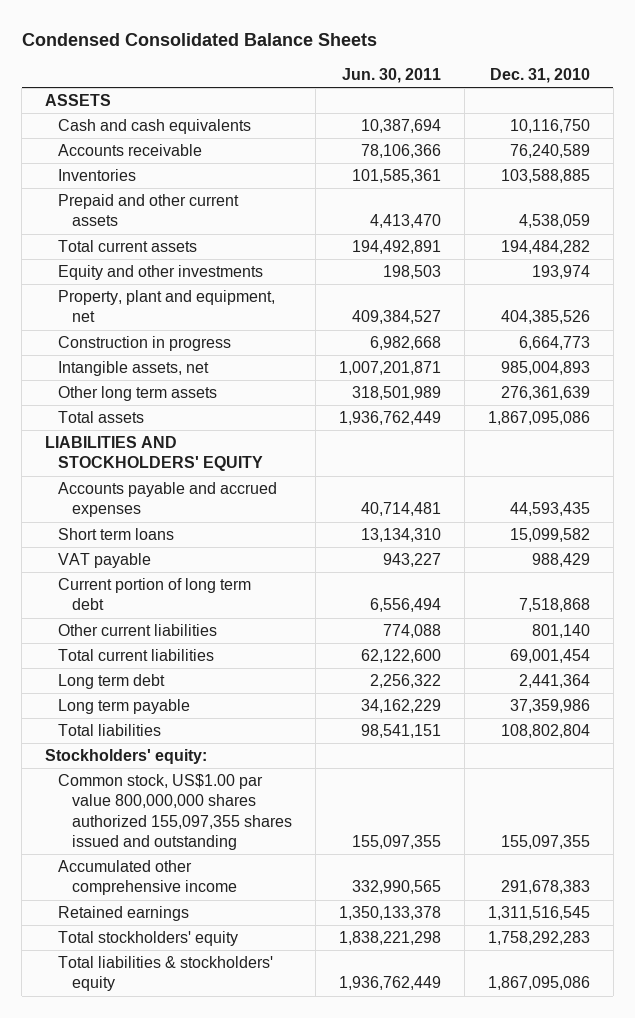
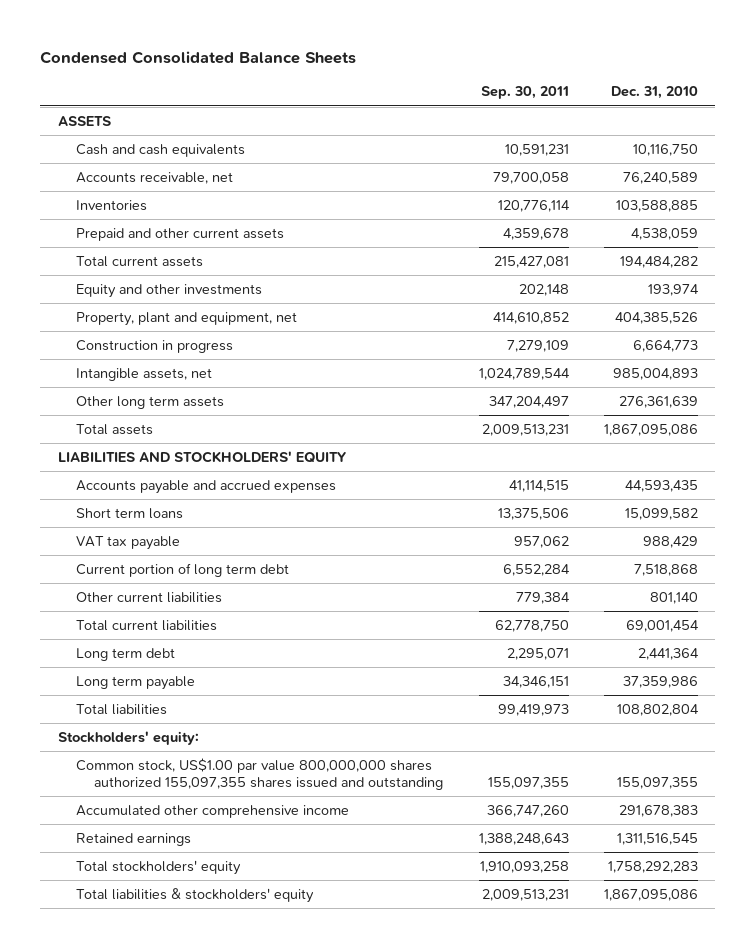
[341,68,441,84] Jun. 30, 2011 -> none
none -> [480,86,569,100] Sep. 30, 2011
[58,144,203,157] Accounts receivable -> [76,172,234,185] Accounts receivable, net
[58,553,152,569] VAT payable -> [76,536,181,551] VAT tax payable

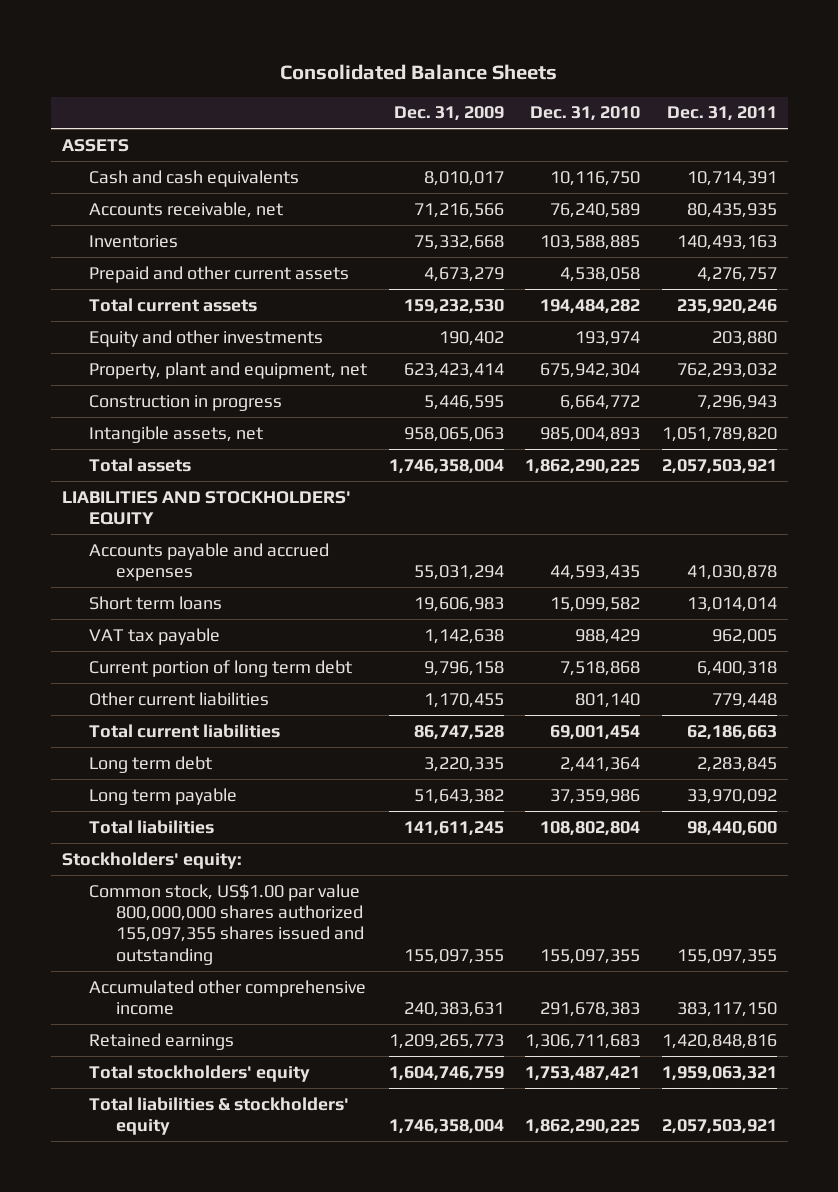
[40,50,357,64] Condensed Consolidated Balance Sheets -> [280,63,558,80] Consolidated Balance Sheets
[480,86,569,100] Sep. 30, 2011 -> none
none -> [393,106,504,122] Dec. 31, 2009
none -> [666,106,777,122] Dec. 31, 2011
[630,228,698,241] 4,538,059 -> [560,266,641,282] 4,538,058
[614,312,698,325] 404,385,526 -> [540,362,641,378] 675,942,304
[632,340,698,353] 6,664,773 -> [560,394,641,410] 6,664,772
[76,396,225,410] Other long term assets -> none
[603,424,698,437] 1,867,095,086 -> [525,458,641,474] 1,862,290,225
[616,833,698,846] 1,311,516,545 -> [525,1033,641,1049] 1,306,711,683
[607,861,698,874] 1,758,292,283 -> [525,1065,641,1081] 1,753,487,421
[603,889,698,902] 1,867,095,086 -> [525,1119,641,1135] 1,862,290,225

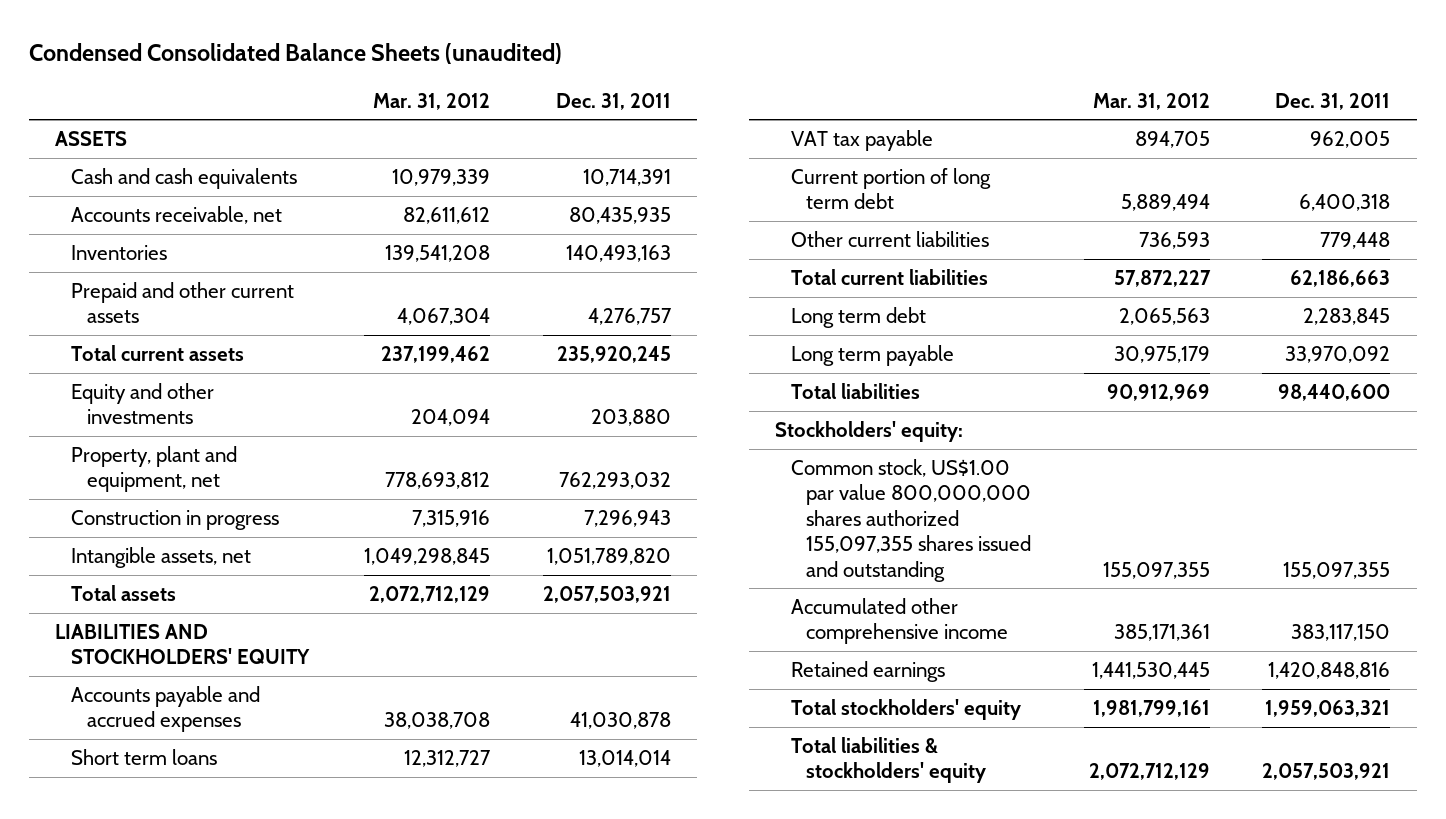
[280,63,558,80] Consolidated Balance Sheets -> [29,43,563,65] Condensed Consolidated Balance Sheets (unaudited)
[393,106,504,122] Dec. 31, 2009 -> none
[530,106,641,122] Dec. 31, 2010 -> none
none -> [373,92,491,110] Mar. 31, 2012
[676,298,777,314] 235,920,246 -> [556,345,671,363] 235,920,245

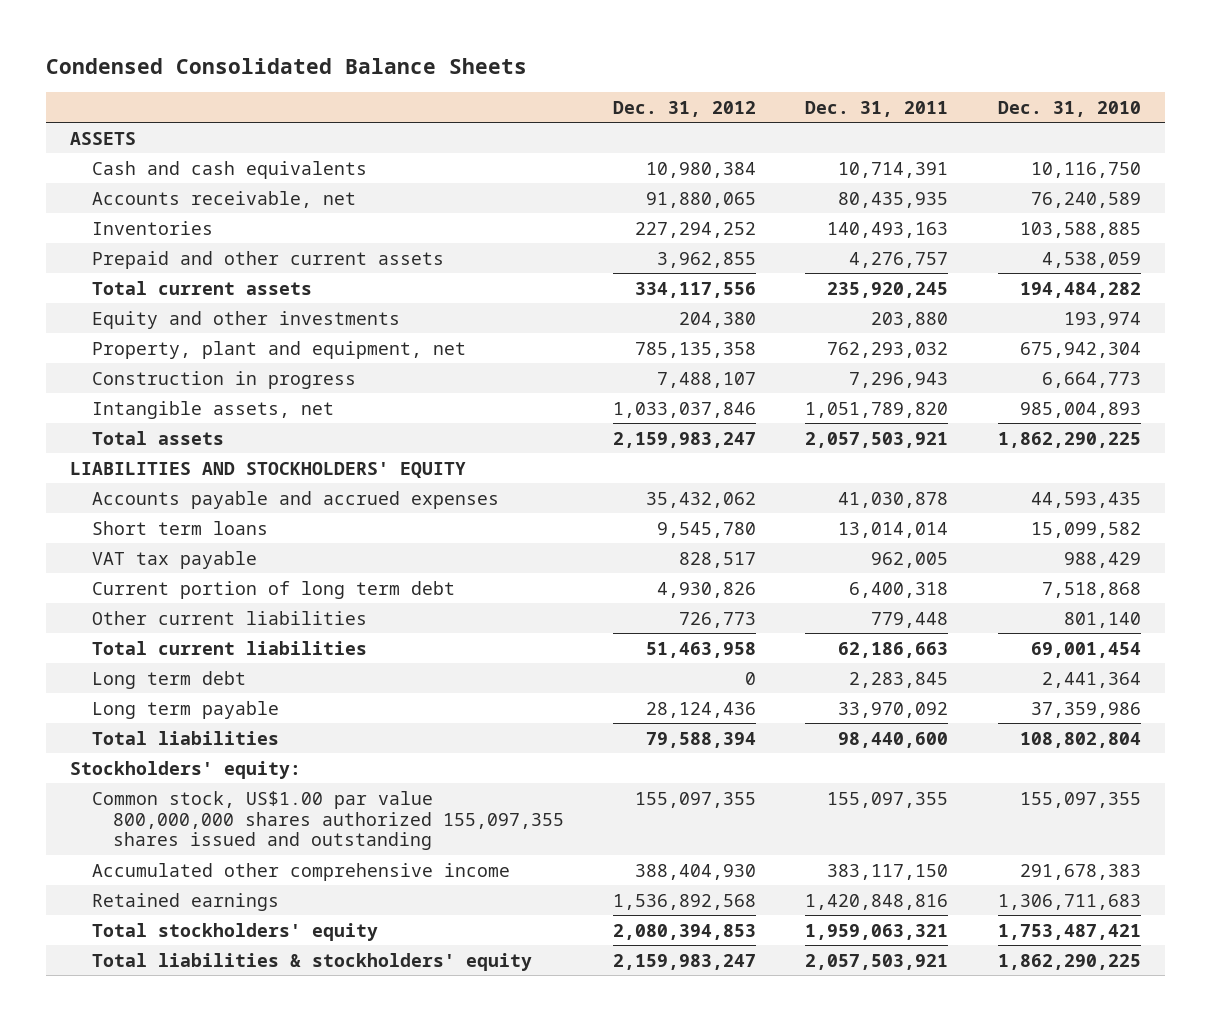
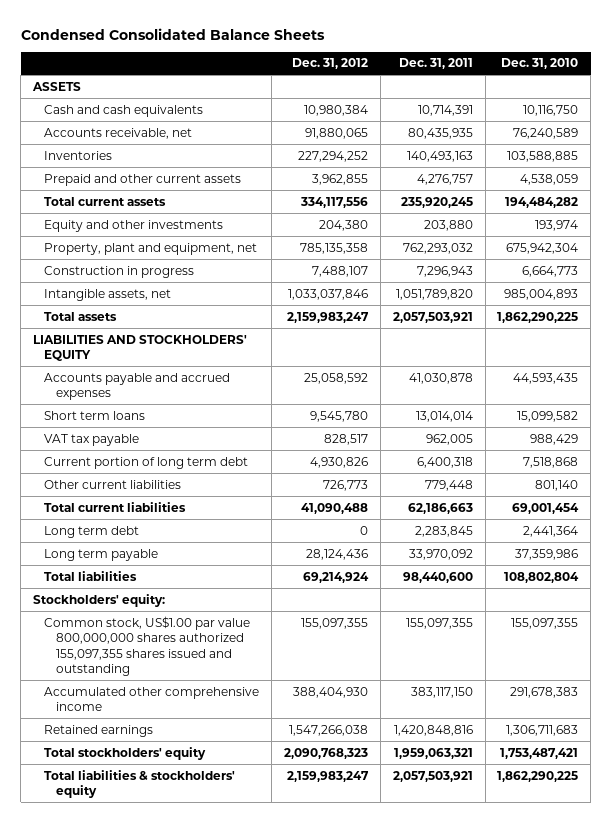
[646,491,757,508] 35,432,062 -> [304,372,369,384] 25,058,592
[646,641,757,658] 51,463,958 -> [301,502,369,514] 41,090,488
[646,731,757,748] 79,588,394 -> [303,571,370,583] 69,214,924
[613,893,757,910] 1,536,892,568 -> [289,724,369,736] 1,547,266,038
[613,923,757,940] 2,080,394,853 -> [284,747,369,759] 2,090,768,323

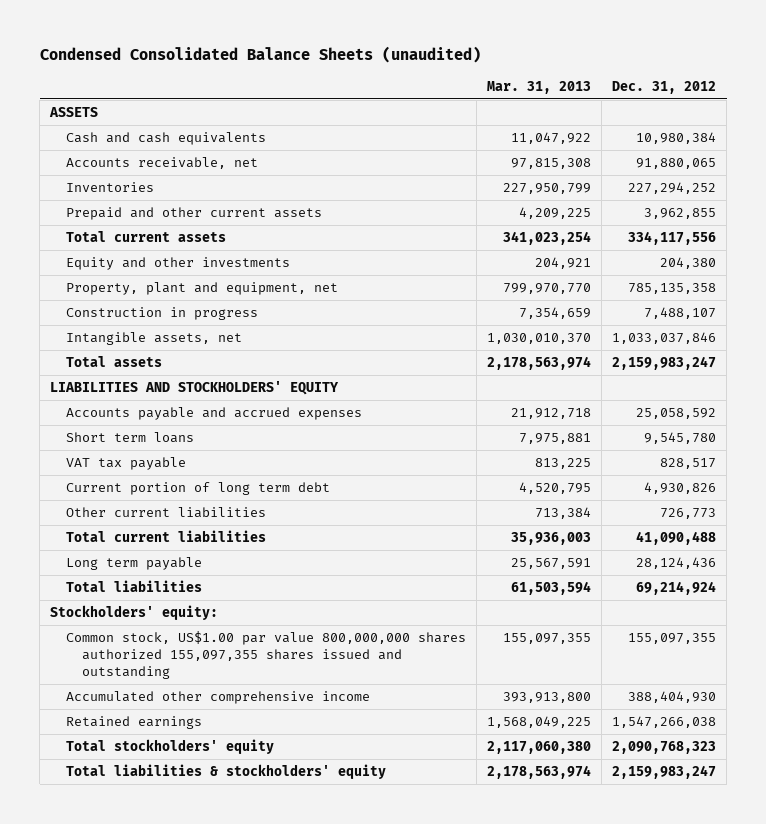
[20,27,325,40] Condensed Consolidated Balance Sheets -> [39,46,481,64] Condensed Consolidated Balance Sheets (unaudited)
[398,58,473,70] Dec. 31, 2011 -> none
[501,58,579,70] Dec. 31, 2010 -> none
none -> [487,80,592,94] Mar. 31, 2013
[44,525,140,538] Long term debt -> none

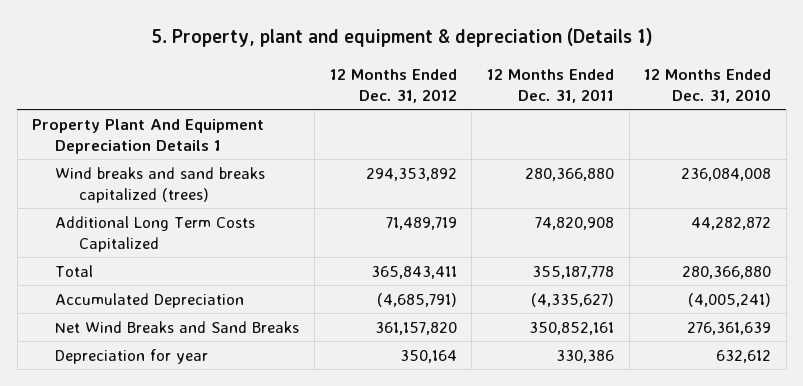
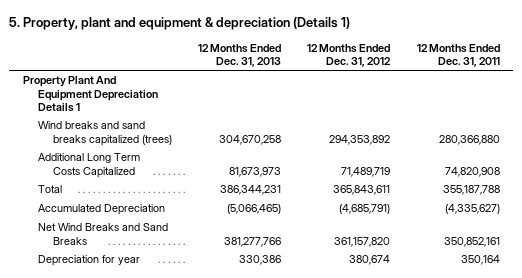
[644,68,772,103] 12 Months Ended Dec. 31, 2010 -> none
none -> [198,43,282,67] 12 Months Ended Dec. 31, 2013
[370,265,457,279] 365,843,411 -> [333,185,391,196] 365,843,611
[531,265,614,279] 355,187,778 -> [442,185,500,196] 355,187,788
[399,349,457,363] 350,164 -> [349,255,391,266] 380,674
[555,349,614,363] 330,386 -> [460,255,500,266] 350,164

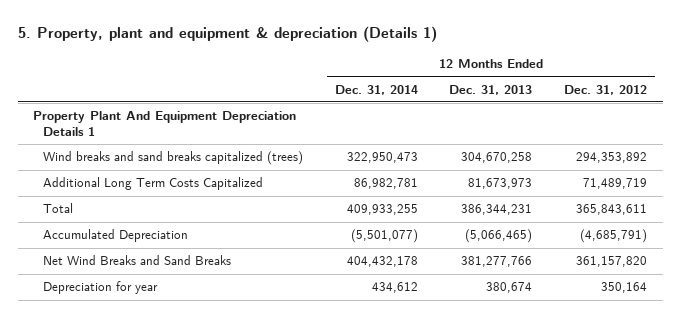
[416,43,500,67] 12 Months Ended Dec. 31, 2011 -> none
none -> [334,84,418,95] Dec. 31, 2014
[239,255,282,266] 330,386 -> [486,282,533,294] 380,674
[349,255,391,266] 380,674 -> [600,282,647,294] 350,164

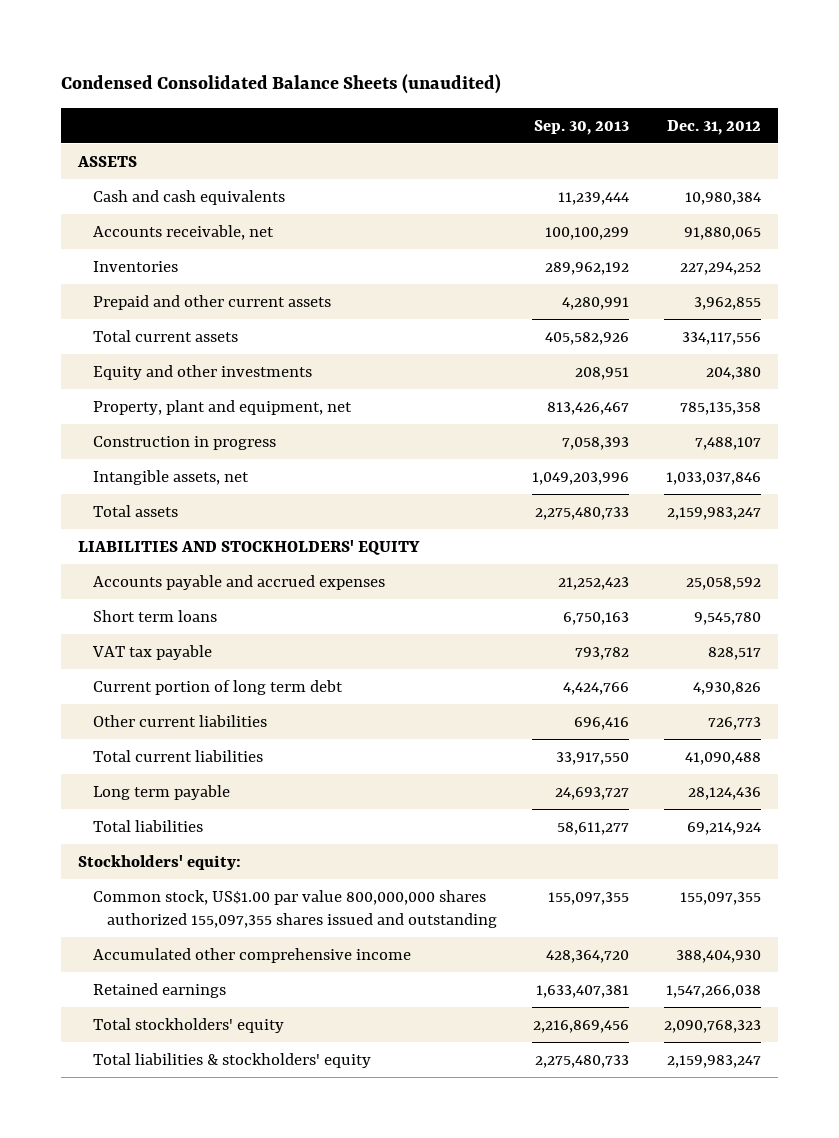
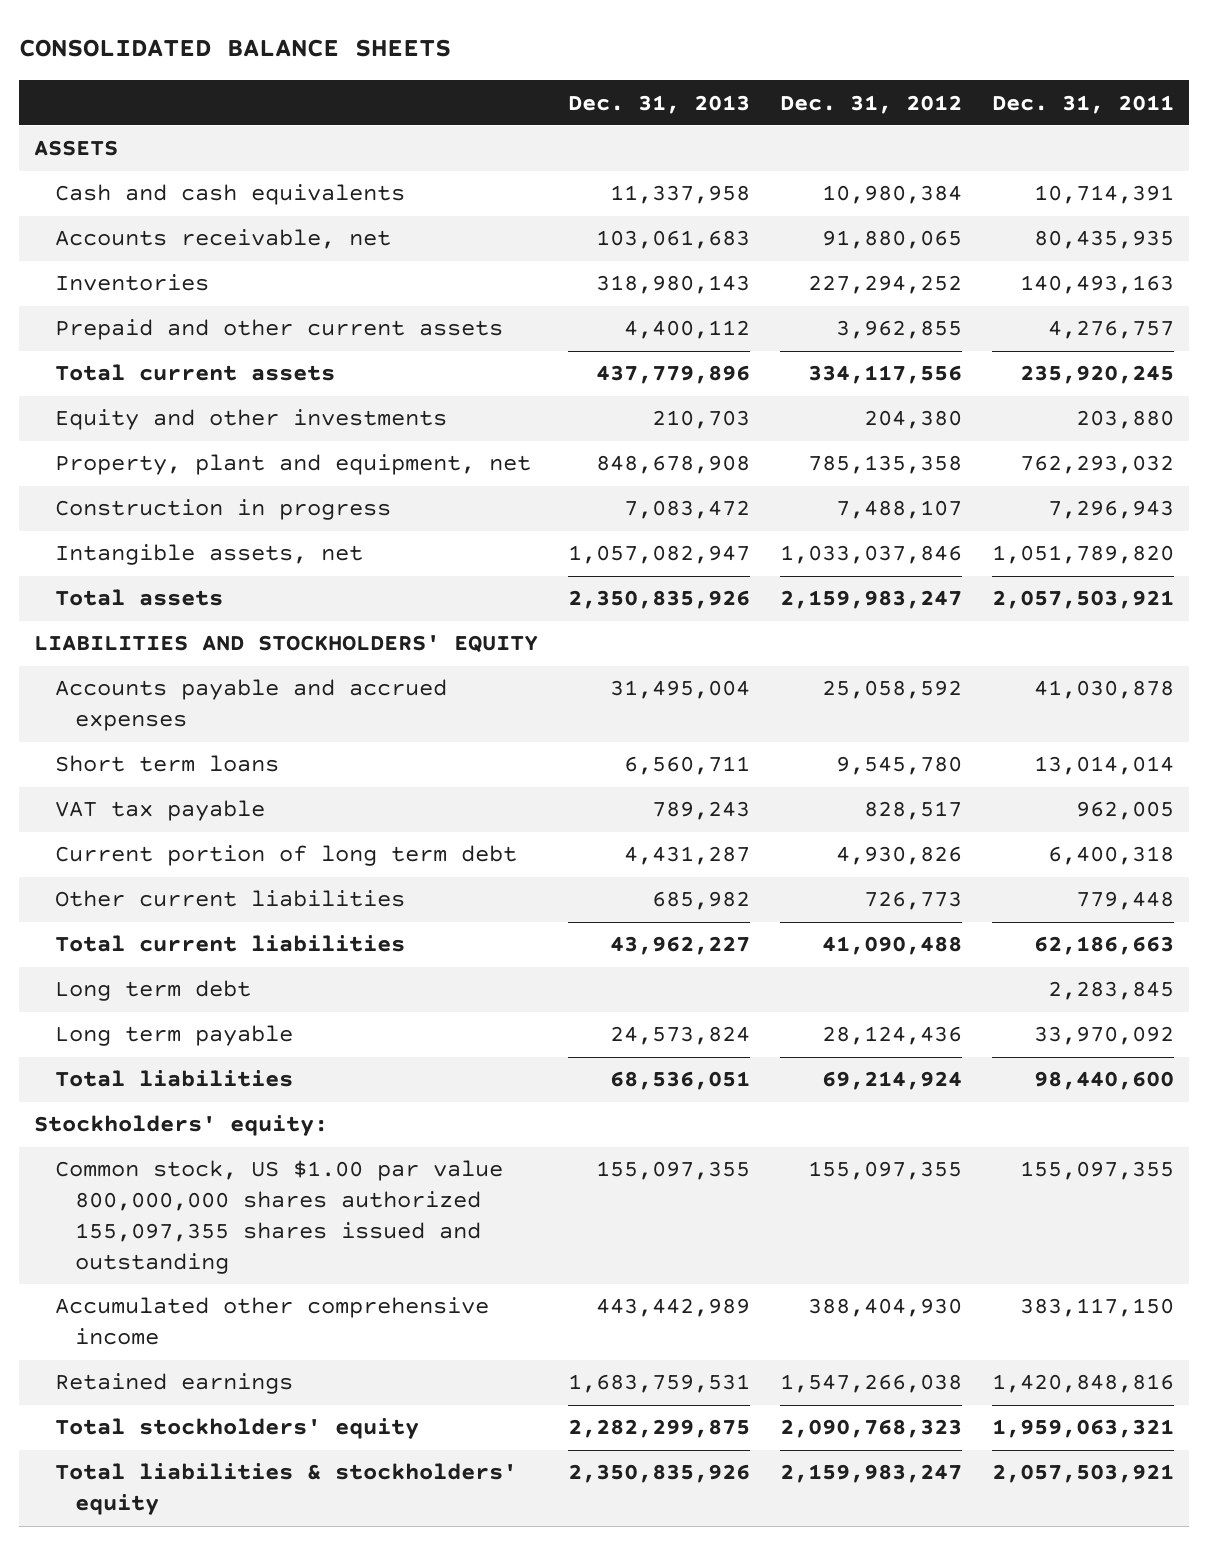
[60,74,501,95] Condensed Consolidated Balance Sheets (unaudited) -> [19,39,452,58] CONSOLIDATED BALANCE SHEETS
[533,119,629,135] Sep. 30, 2013 -> none
none -> [568,94,751,114] Dec. 31, 2013
none -> [992,94,1175,114] Dec. 31, 2011
none -> [54,980,251,1002] Long term debt
[92,889,498,928] Common stock, US$1.00 par value 800,000,000 shares authorized 155,097,355 shares issued and outstanding -> [54,1160,503,1274] Common stock, US $1.00 par value 800,000,000 shares authorized 155,097,355 shares issued and outstanding

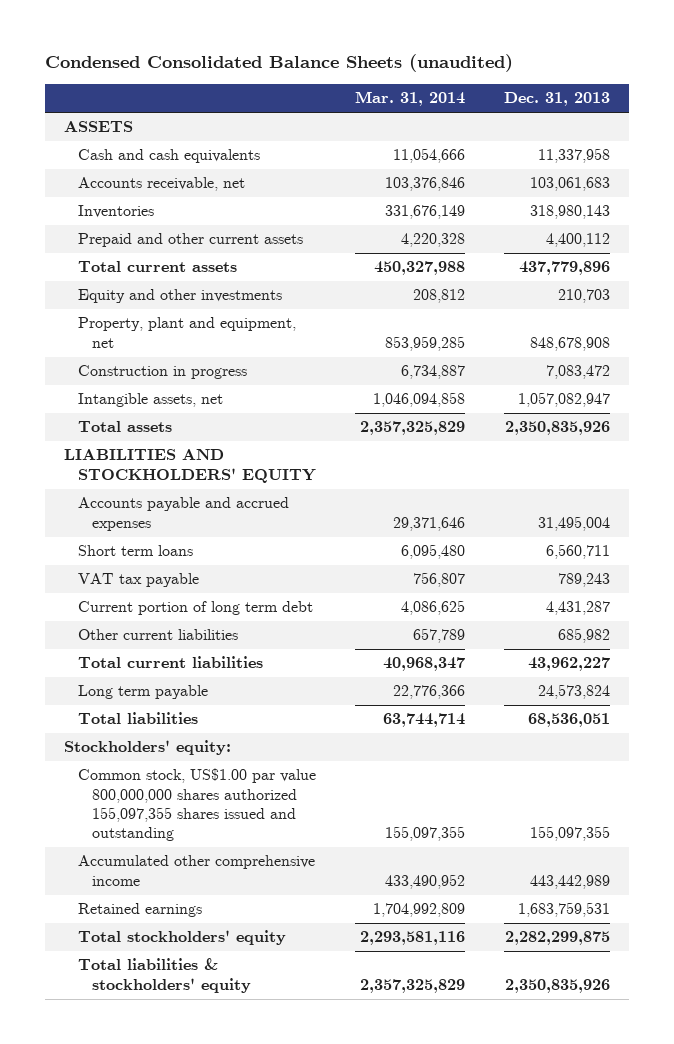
[19,39,452,58] CONSOLIDATED BALANCE SHEETS -> [44,54,513,73] Condensed Consolidated Balance Sheets (unaudited)
[780,94,963,114] Dec. 31, 2012 -> none
[992,94,1175,114] Dec. 31, 2011 -> none
none -> [354,91,465,107] Mar. 31, 2014
[54,980,251,1002] Long term debt -> none
[54,1160,503,1274] Common stock, US $1.00 par value 800,000,000 shares authorized 155,097,355 shares issued and outstanding -> [77,768,316,842] Common stock, US$1.00 par value 800,000,000 shares authorized 155,097,355 shares issued and outstanding

